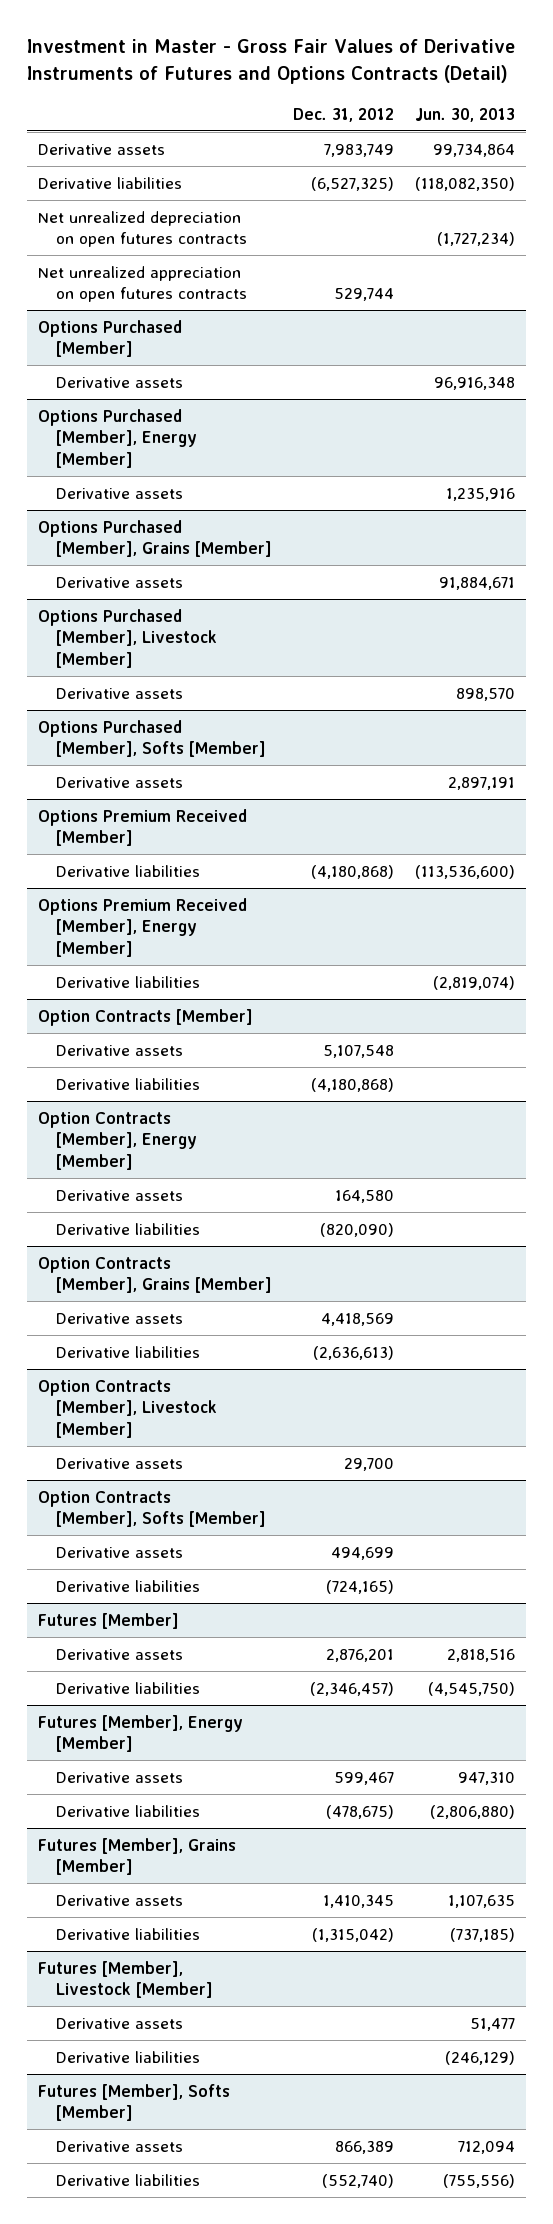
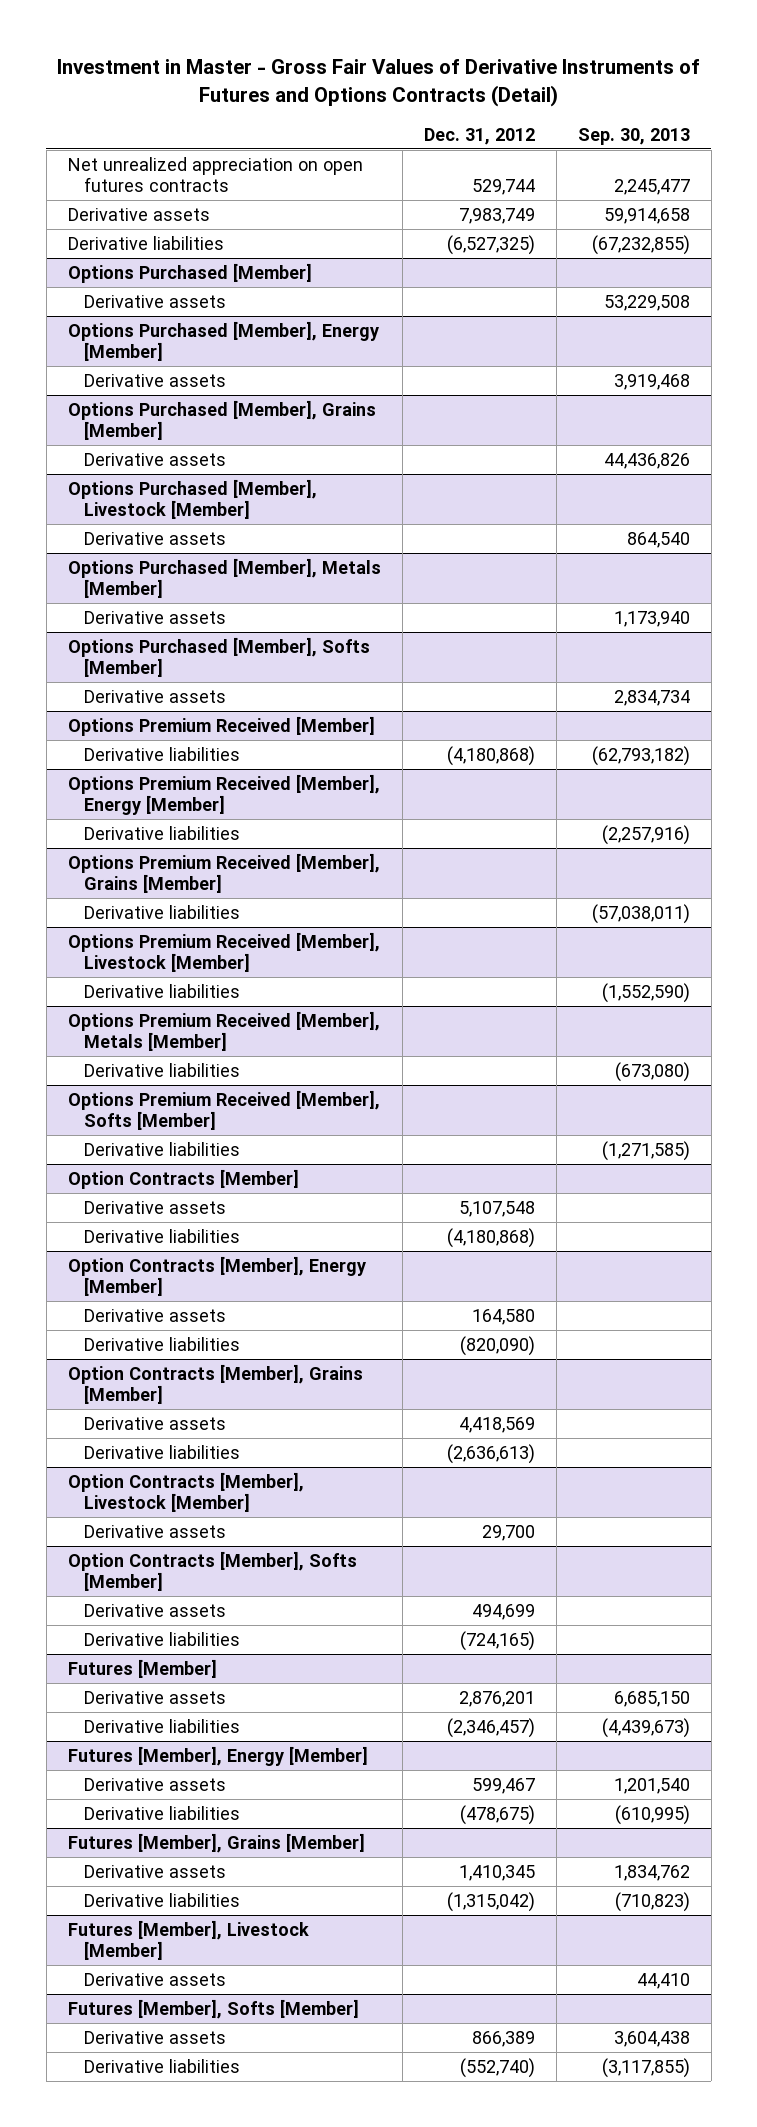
[415,107,516,122] Jun. 30, 2013 -> none
none -> [577,127,690,145] Sep. 30, 2013
[37,265,247,303] Net unrealized appreciation on open futures contracts -> [67,156,363,193] Net unrealized appreciation on open futures contracts
[37,210,247,248] Net unrealized depreciation on open futures contracts -> none
none -> [67,557,381,599] Options Purchased [Member], Metals [Member]
none -> [84,610,227,624] Derivative assets
none -> [67,852,380,894] Options Premium Received [Member], Grains [Member]
none -> [84,904,241,919] Derivative liabilities
none -> [67,931,380,973] Options Premium Received [Member], Livestock [Member]
none -> [84,983,241,998] Derivative liabilities
none -> [67,1010,380,1052] Options Premium Received [Member], Metals [Member]
none -> [84,1062,241,1077] Derivative liabilities
none -> [67,1089,380,1131] Options Premium Received [Member], Softs [Member]
none -> [84,1141,241,1156] Derivative liabilities
[55,2050,200,2063] Derivative liabilities -> none

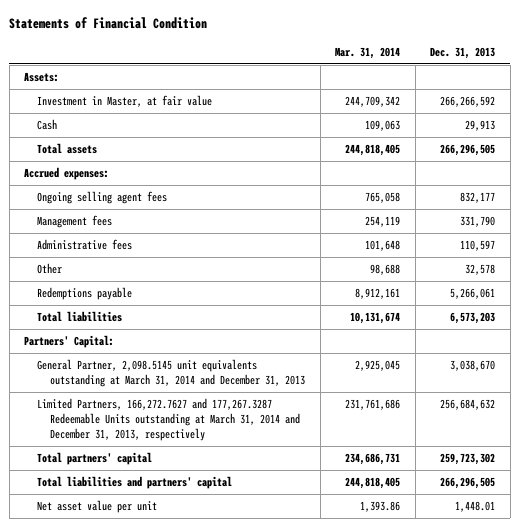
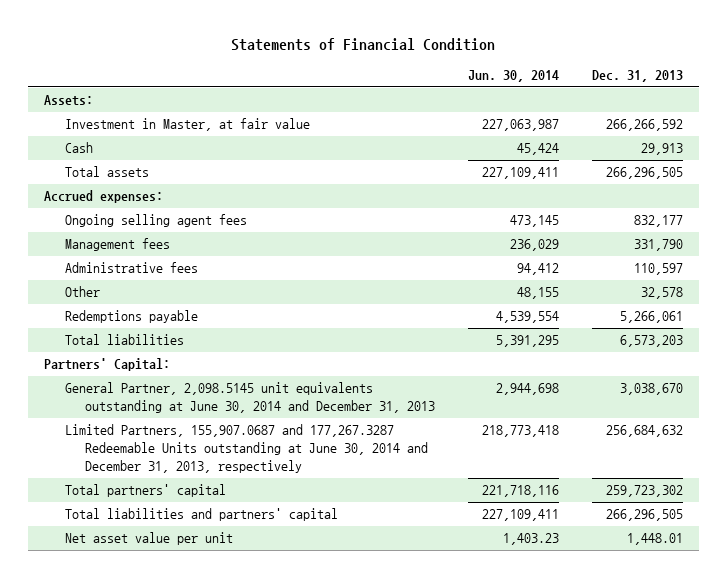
[335,46,401,59] Mar. 31, 2014 -> none
none -> [468,70,560,83] Jun. 30, 2014
[37,359,306,388] General Partner, 2,098.5145 unit equivalents outstanding at March 31, 2014 and December 31, 2013 -> [64,382,436,414] General Partner, 2,098.5145 unit equivalents outstanding at June 30, 2014 and December 31, 2013
[37,398,301,442] Limited Partners, 166,272.7627 and 177,267.3287 Redeemable Units outstanding at March 31, 2014 and December 31, 2013, respectively -> [64,424,429,474] Limited Partners, 155,907.0687 and 177,267.3287 Redeemable Units outstanding at June 30, 2014 and December 31, 2013, respectively

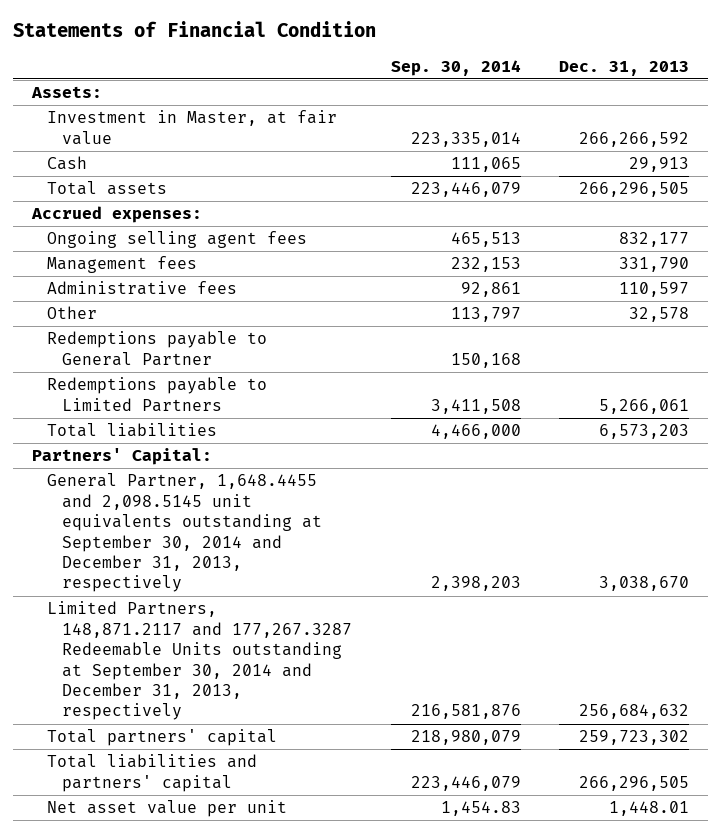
[468,70,560,83] Jun. 30, 2014 -> none
none -> [390,59,521,76] Sep. 30, 2014
none -> [47,331,268,366] Redemptions payable to General Partner
[64,310,198,324] Redemptions payable -> [47,377,268,412] Redemptions payable to Limited Partners
[64,382,436,414] General Partner, 2,098.5145 unit equivalents outstanding at June 30, 2014 and December 31, 2013 -> [47,473,323,593] General Partner, 1,648.4455 and 2,098.5145 unit equivalents outstanding at September 30, 2014 and December 31, 2013, respectively
[64,424,429,474] Limited Partners, 155,907.0687 and 177,267.3287 Redeemable Units outstanding at June 30, 2014 and December 31, 2013, respectively -> [47,601,353,721] Limited Partners, 148,871.2117 and 177,267.3287 Redeemable Units outstanding at September 30, 2014 and December 31, 2013, respectively

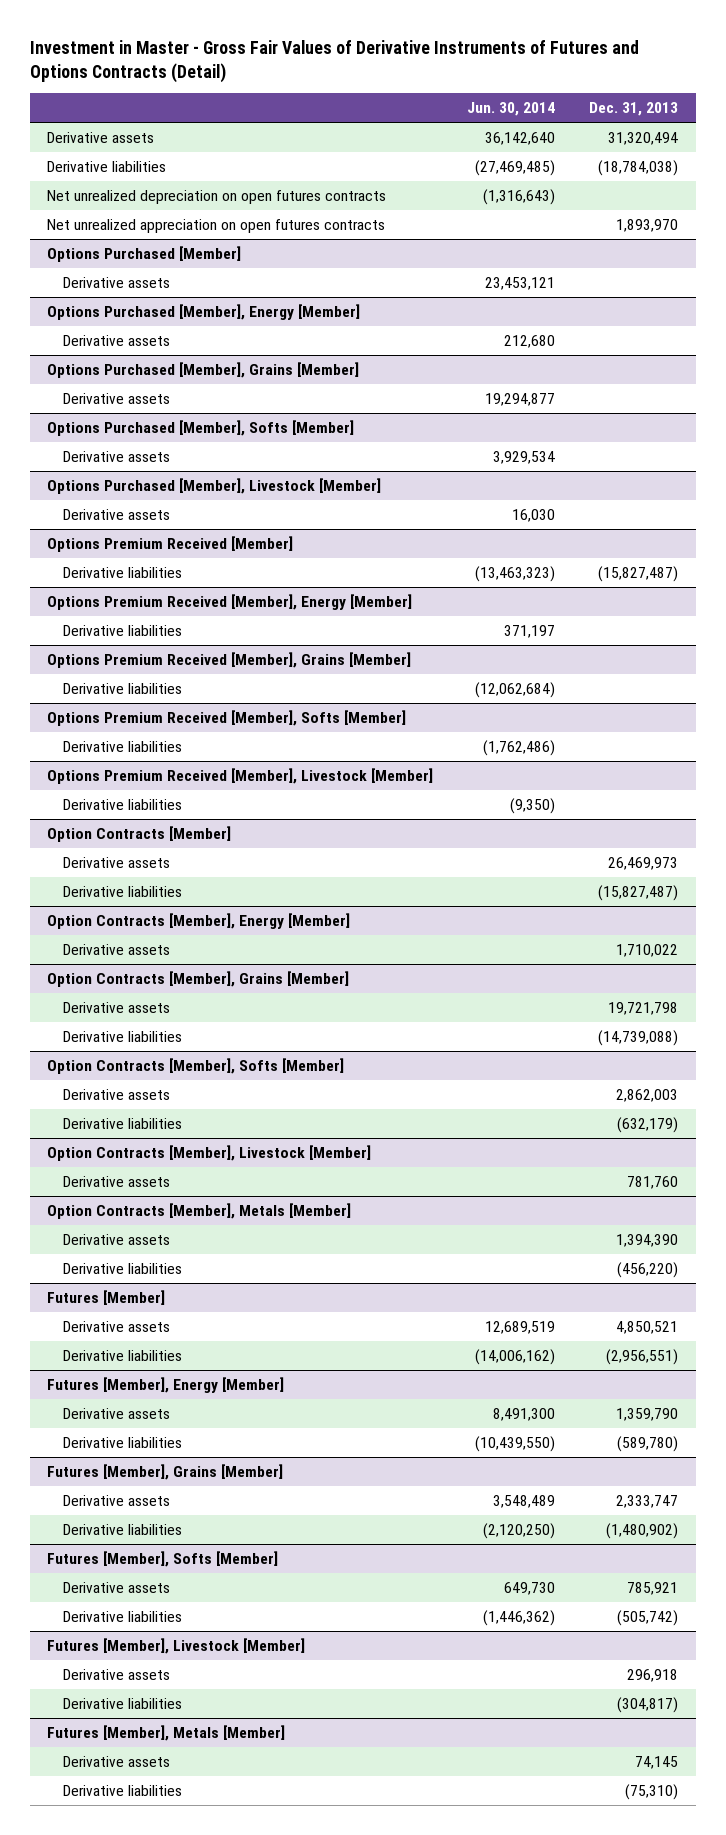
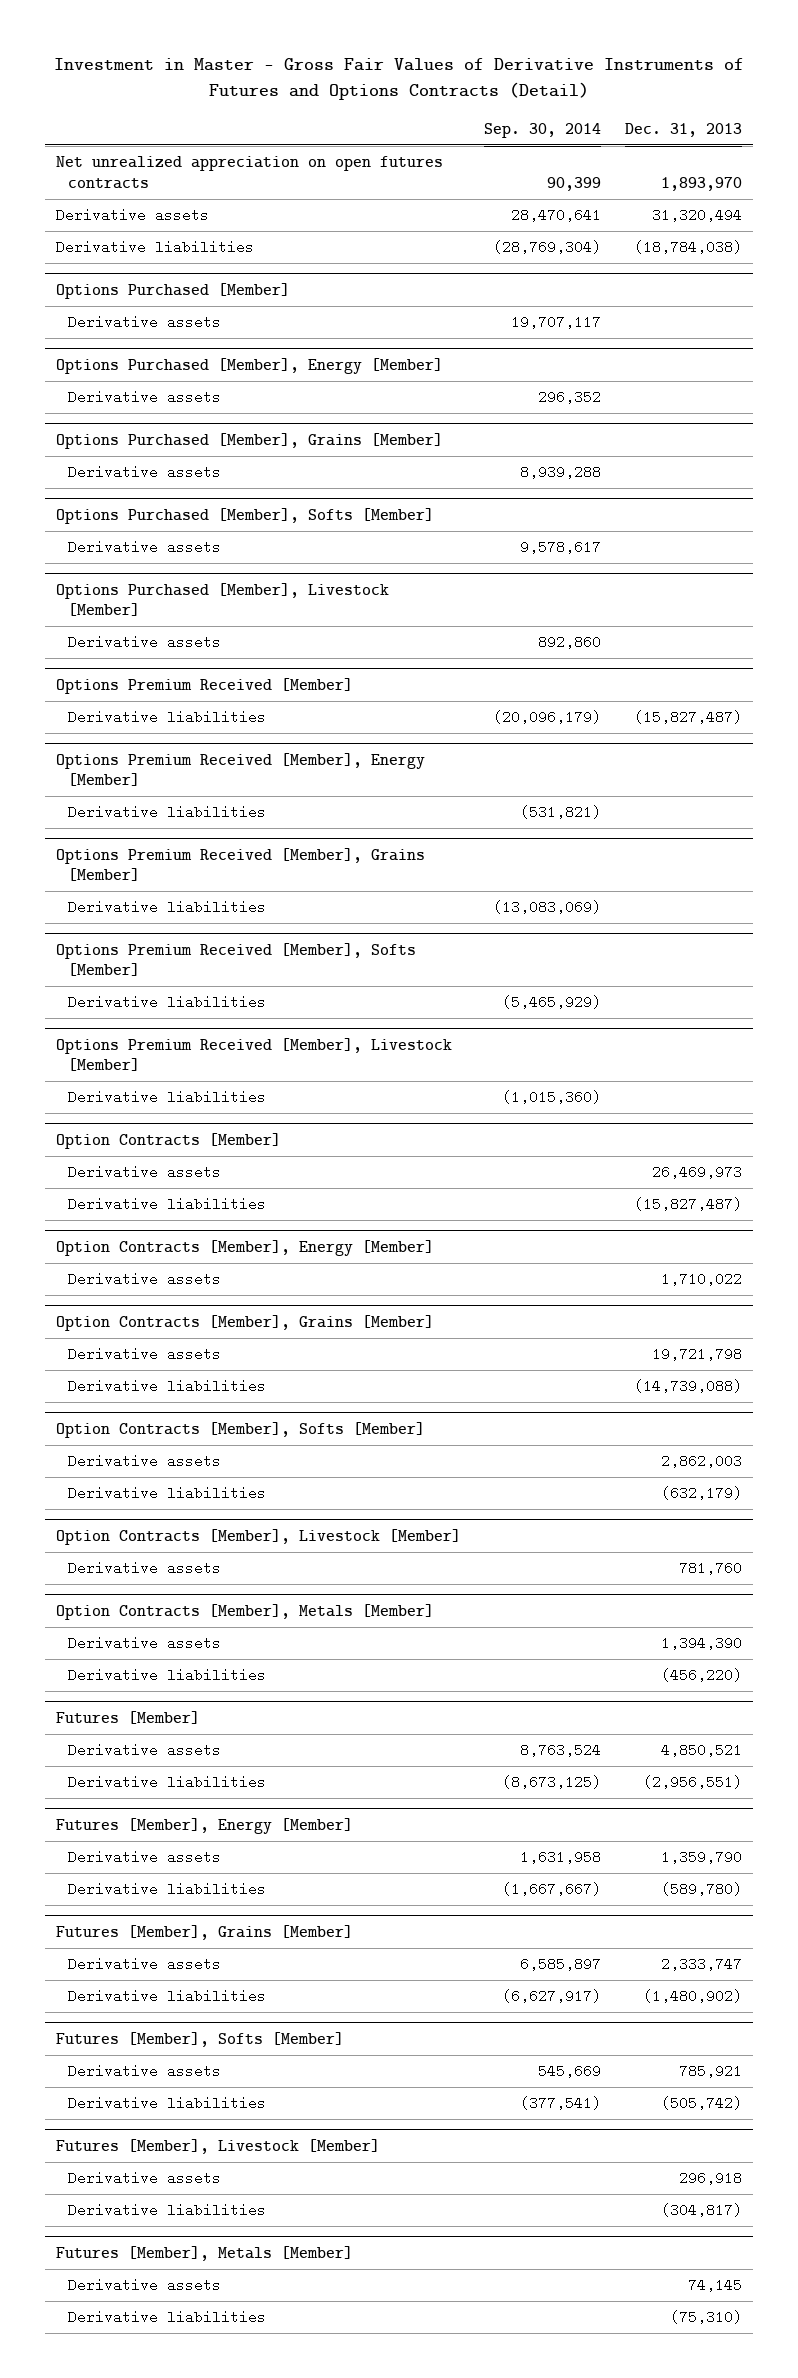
[467,101,556,116] Jun. 30, 2014 -> none
none -> [484,122,602,138] Sep. 30, 2014
[47,219,386,234] Net unrealized appreciation on open futures contracts -> [56,156,444,189] Net unrealized appreciation on open futures contracts
[47,190,387,205] Net unrealized depreciation on open futures contracts -> none

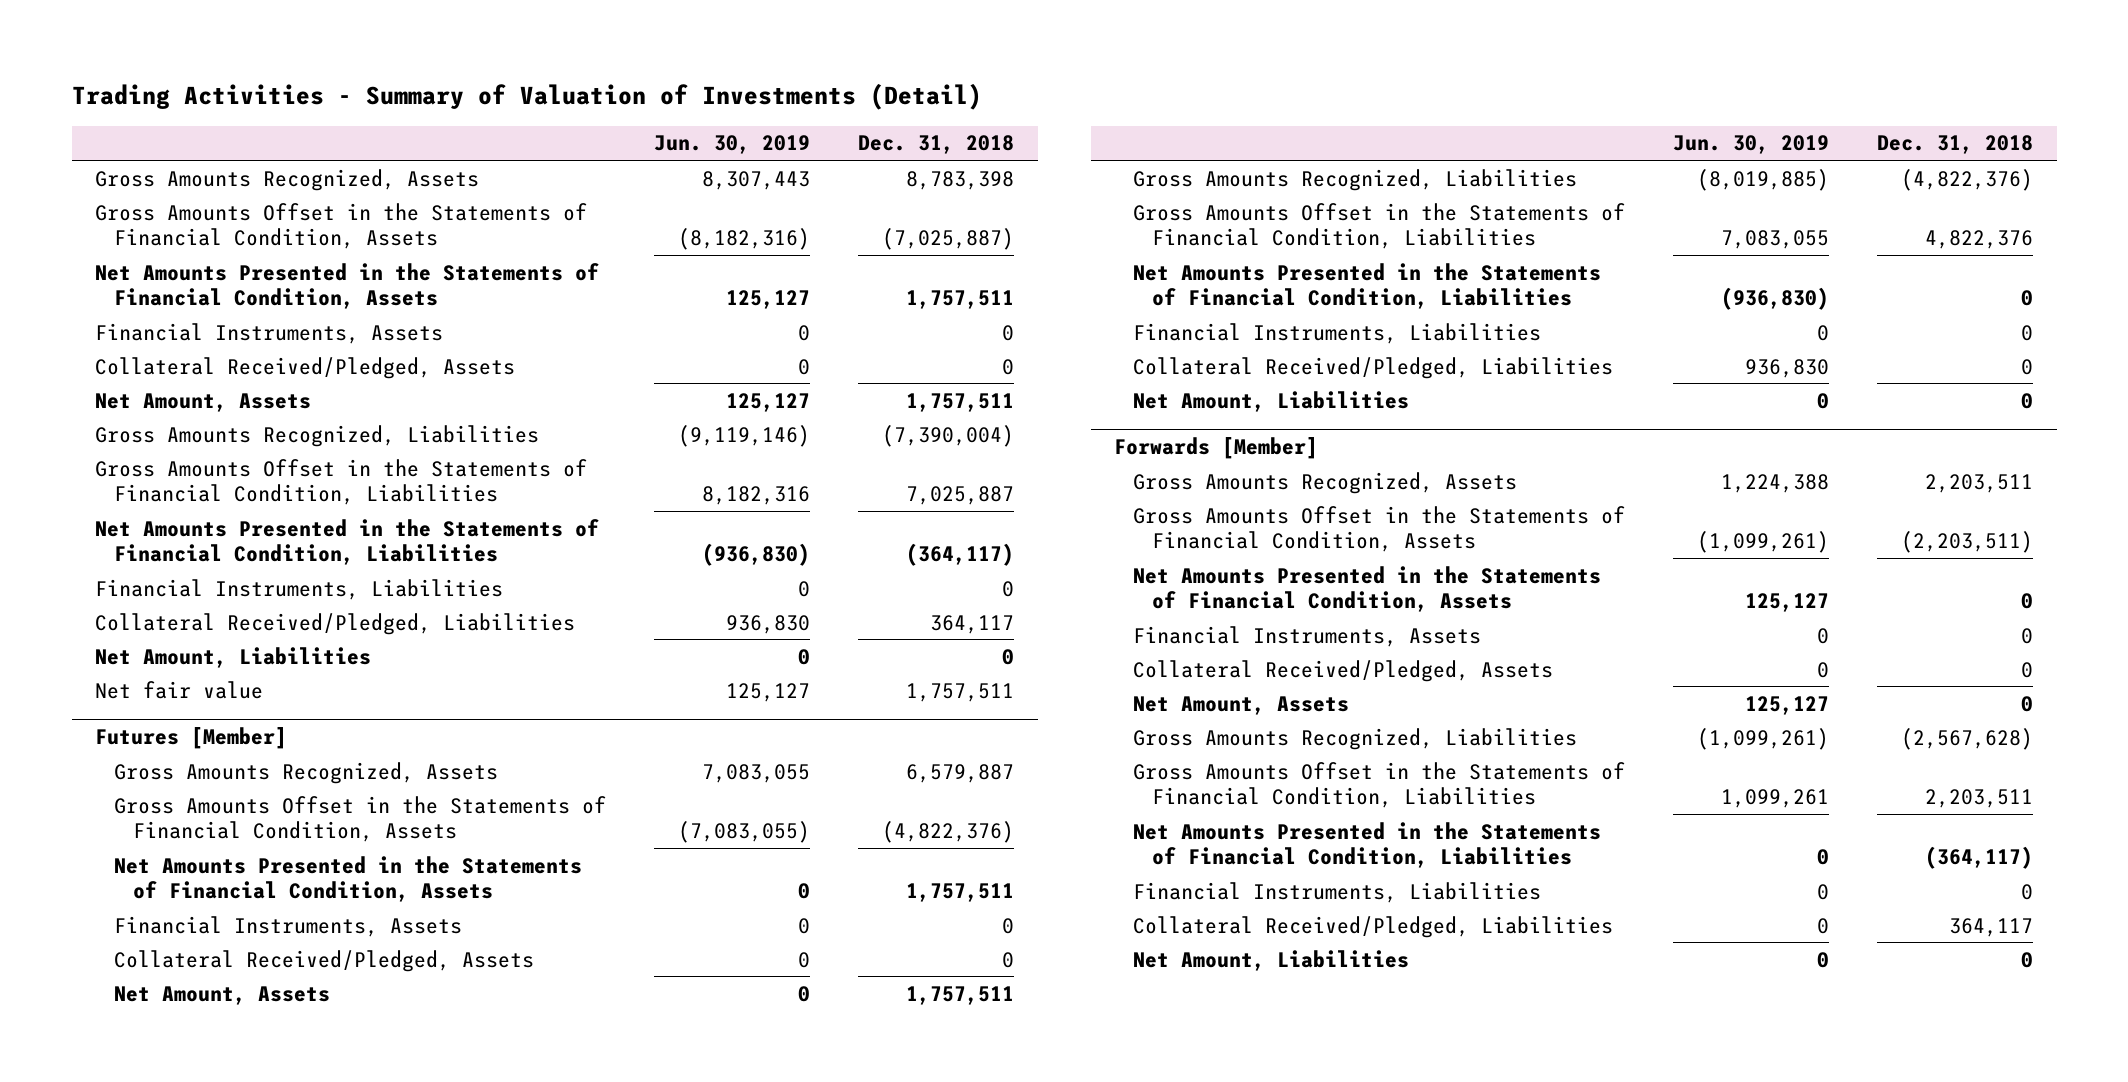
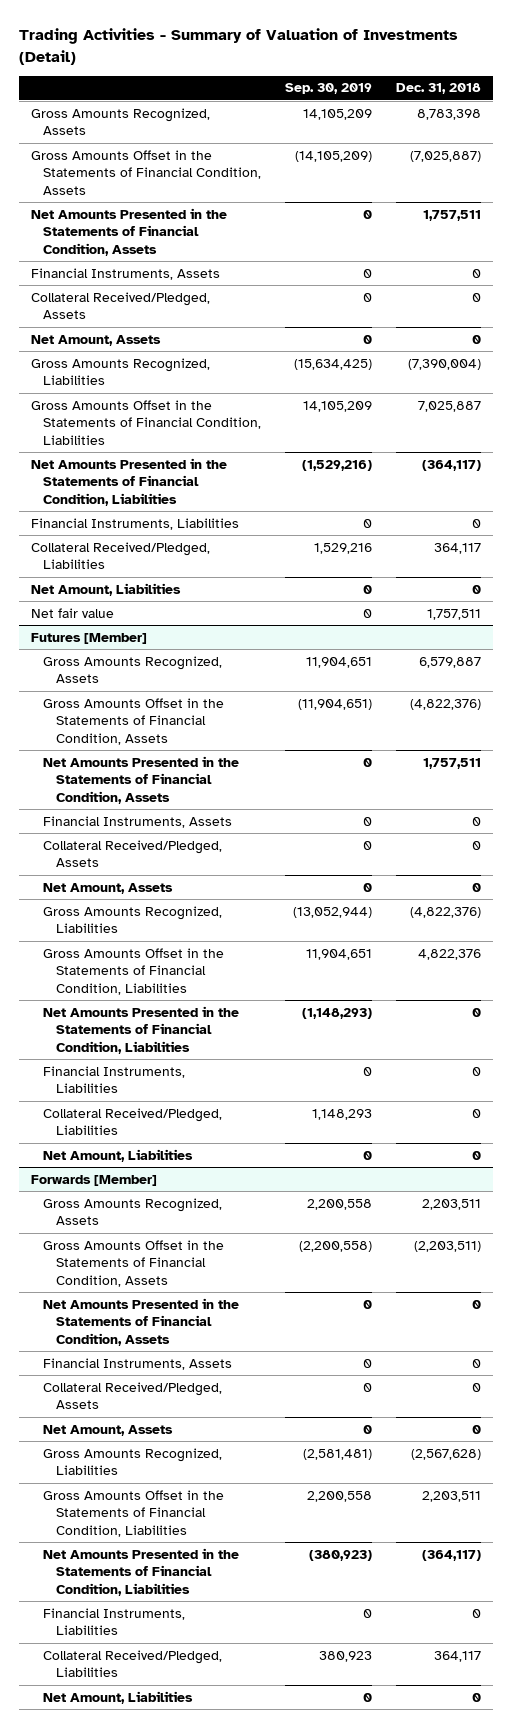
[654,135,811,155] Jun. 30, 2019 -> none
none -> [285,83,373,95] Sep. 30, 2019
[905,392,1014,412] 1,757,511 -> [472,334,482,344] 0
[905,985,1014,1005] 1,757,511 -> [472,882,482,892] 0

